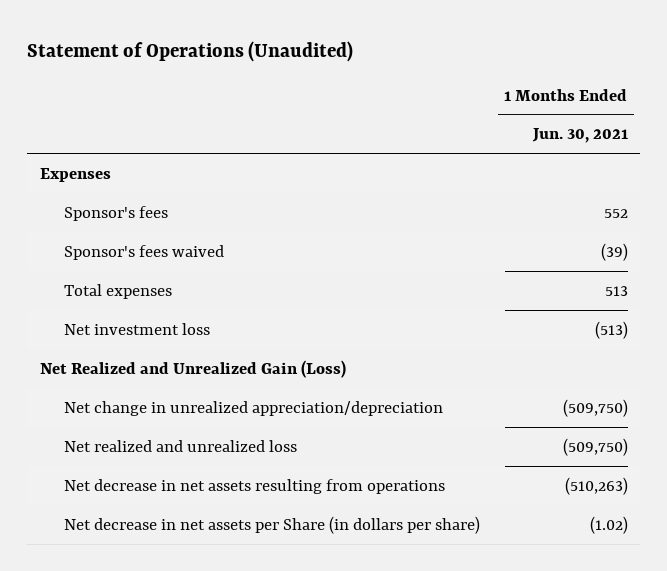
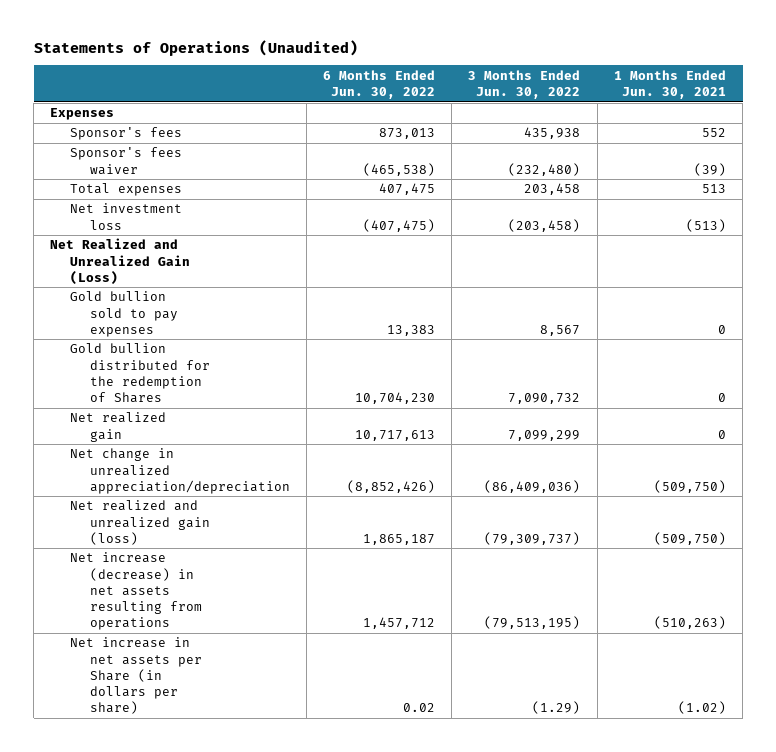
[27,40,354,62] Statement of Operations (Unaudited) -> [33,39,358,56] Statements of Operations (Unaudited)
none -> [323,69,436,99] 6 Months Ended Jun. 30, 2022
none -> [468,69,581,99] 3 Months Ended Jun. 30, 2022
[63,244,224,260] Sponsor's fees waived -> [70,147,183,175] Sponsor's fees waiver
none -> [70,291,178,337] Gold bullion sold to pay expenses
none -> [70,343,210,403] Gold bullion distributed for the redemption of Shares
none -> [70,412,167,442] Net realized gain
[63,439,297,452] Net realized and unrealized loss -> [70,500,210,545] Net realized and unrealized gain (loss)
[63,478,445,494] Net decrease in net assets resulting from operations -> [70,552,202,630] Net increase (decrease) in net assets resulting from operations
[63,515,480,534] Net decrease in net assets per Share (in dollars per share) -> [70,637,202,714] Net increase in net assets per Share (in dollars per share)

